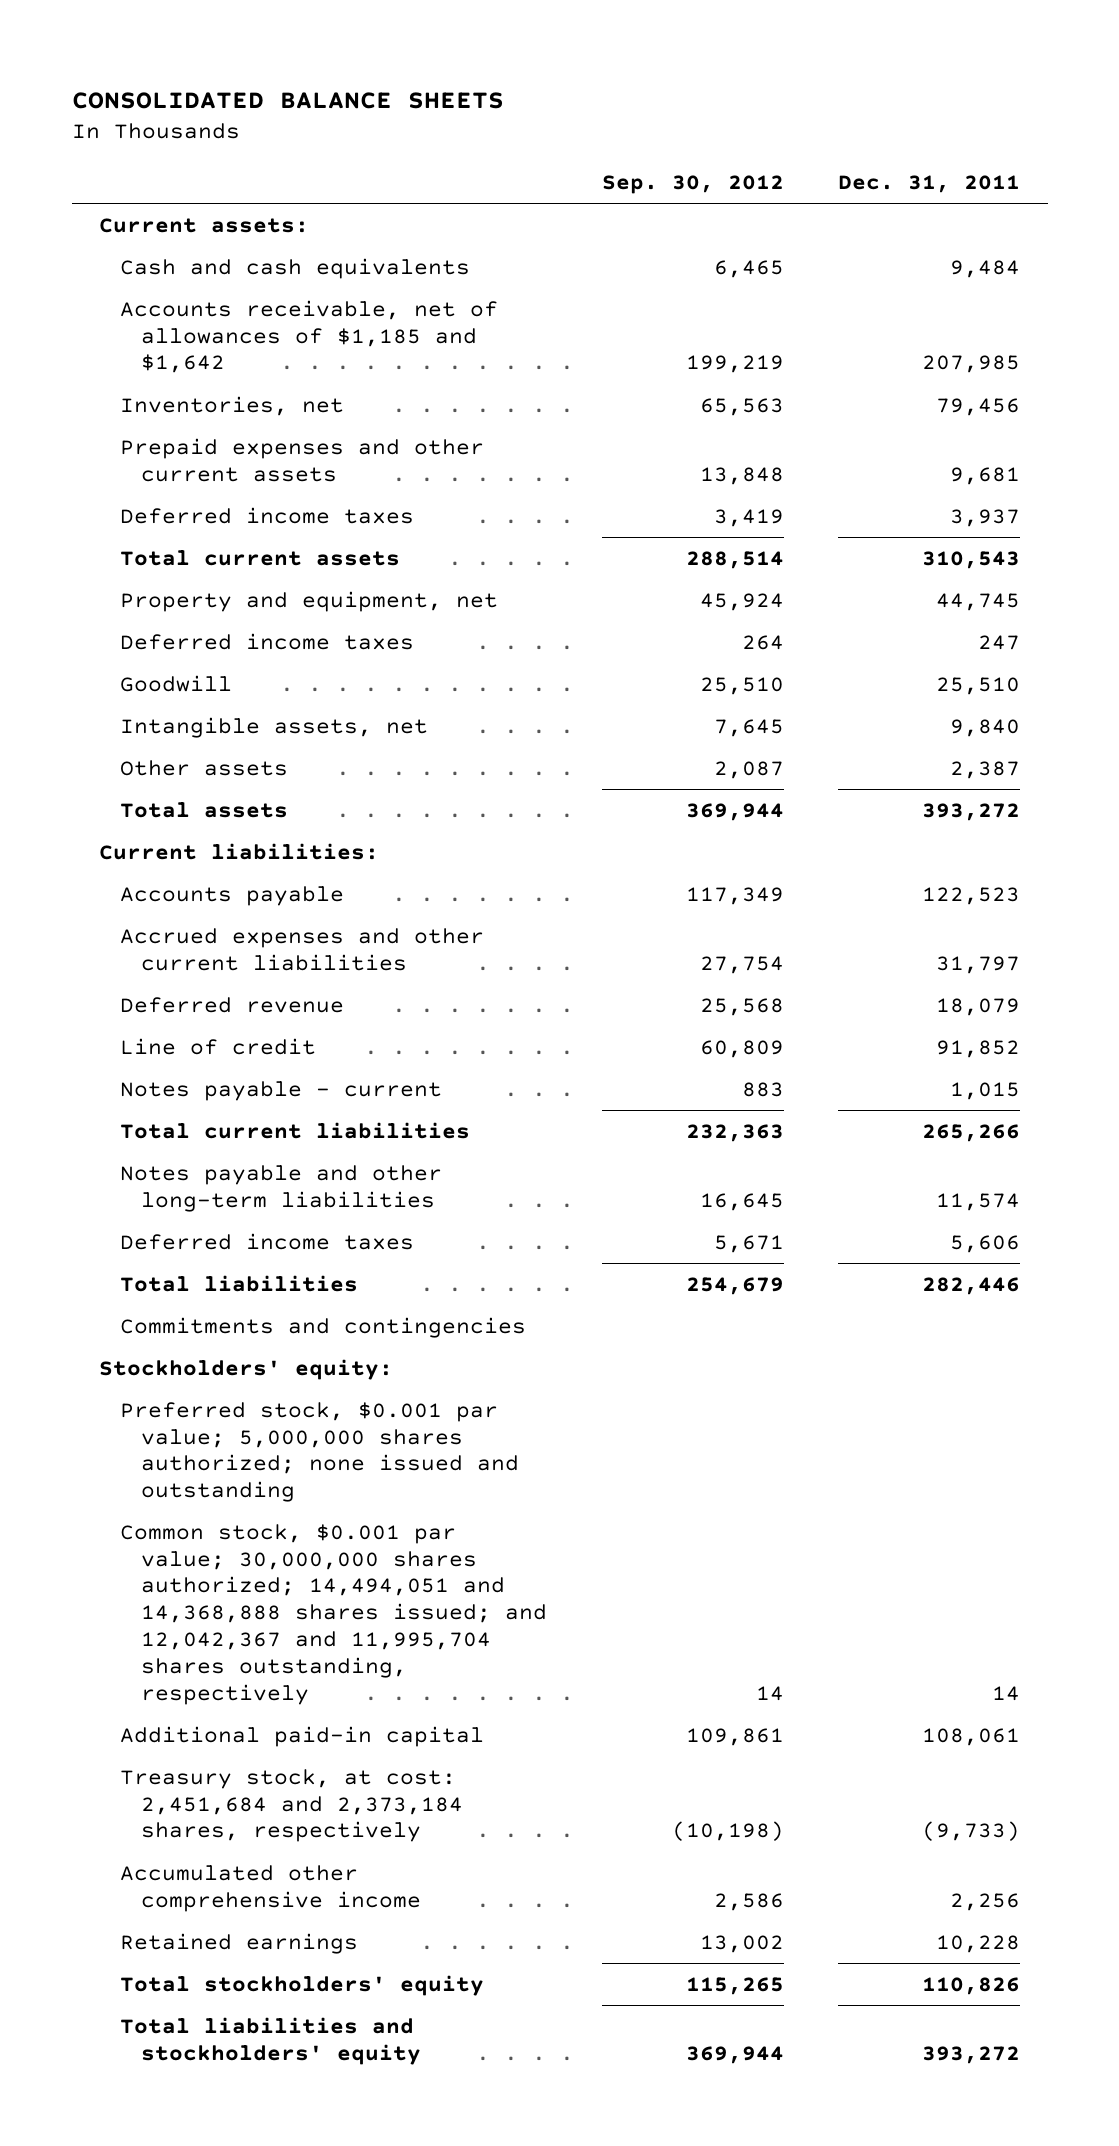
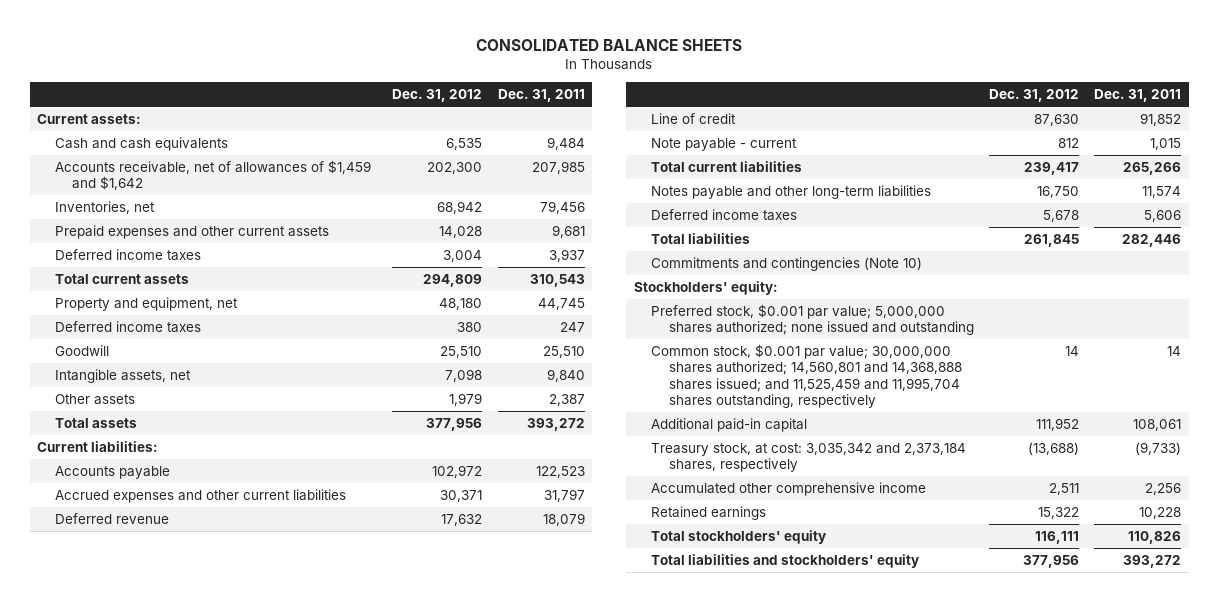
[601,174,784,194] Sep. 30, 2012 -> none
none -> [392,89,483,103] Dec. 31, 2012
[120,299,499,374] Accounts receivable, net of allowances of $1,185 and $1,642 -> [54,159,371,191] Accounts receivable, net of allowances of $1,459 and $1,642
[120,1080,443,1101] Notes payable - current -> [651,137,798,151] Note payable - current
[120,1316,527,1338] Commitments and contingencies -> [651,256,923,271] Commitments and contingencies (Note 10)
[120,1523,548,1706] Common stock, $0.001 par value; 30,000,000 shares authorized; 14,494,051 and 14,368,888 shares issued; and 12,042,367 and 11,995,704 shares outstanding, respectively -> [651,343,962,409] Common stock, $0.001 par value; 30,000,000 shares authorized; 14,560,801 and 14,368,888 shares issued; and 11,525,459 and 11,995,704 shares outstanding, respectively
[120,1768,464,1843] Treasury stock, at cost: 2,451,684 and 2,373,184 shares, respectively -> [651,442,967,473] Treasury stock, at cost: 3,035,342 and 2,373,184 shares, respectively

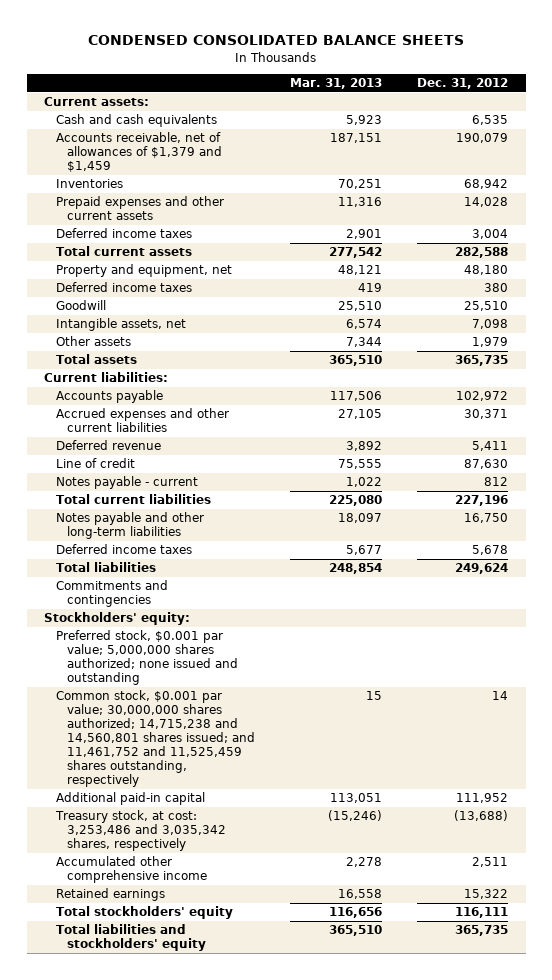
[476,38,743,51] CONSOLIDATED BALANCE SHEETS -> [88,35,465,46] CONDENSED CONSOLIDATED BALANCE SHEETS
[497,89,585,103] Dec. 31, 2011 -> none
none -> [290,78,383,90] Mar. 31, 2013
[54,159,371,191] Accounts receivable, net of allowances of $1,459 and $1,642 -> [55,132,223,173] Accounts receivable, net of allowances of $1,379 and $1,459
[427,161,483,174] 202,300 -> [456,133,509,144] 190,079
[54,200,155,214] Inventories, net -> [55,179,123,189] Inventories
[423,273,483,287] 294,809 -> [455,247,509,259] 282,588
[426,417,483,431] 377,956 -> [455,355,509,367] 365,735
[441,513,483,526] 17,632 -> [472,441,509,452] 5,411
[651,137,798,151] Note payable - current -> [55,476,198,490] Notes payable - current
[1023,161,1079,175] 239,417 -> [455,495,509,507] 227,196
[1023,233,1079,247] 261,845 -> [455,563,509,575] 249,624
[651,256,923,271] Commitments and contingencies (Note 10) -> [55,580,168,608] Commitments and contingencies
[651,343,962,409] Common stock, $0.001 par value; 30,000,000 shares authorized; 14,560,801 and 14,368,888 shares issued; and 11,525,459 and 11,995,704 shares outstanding, respectively -> [55,690,256,788] Common stock, $0.001 par value; 30,000,000 shares authorized; 14,715,238 and 14,560,801 shares issued; and 11,461,752 and 11,525,459 shares outstanding, respectively
[651,442,967,473] Treasury stock, at cost: 3,035,342 and 2,373,184 shares, respectively -> [54,810,227,852] Treasury stock, at cost: 3,253,486 and 3,035,342 shares, respectively
[1022,554,1079,568] 377,956 -> [455,925,509,937] 365,735

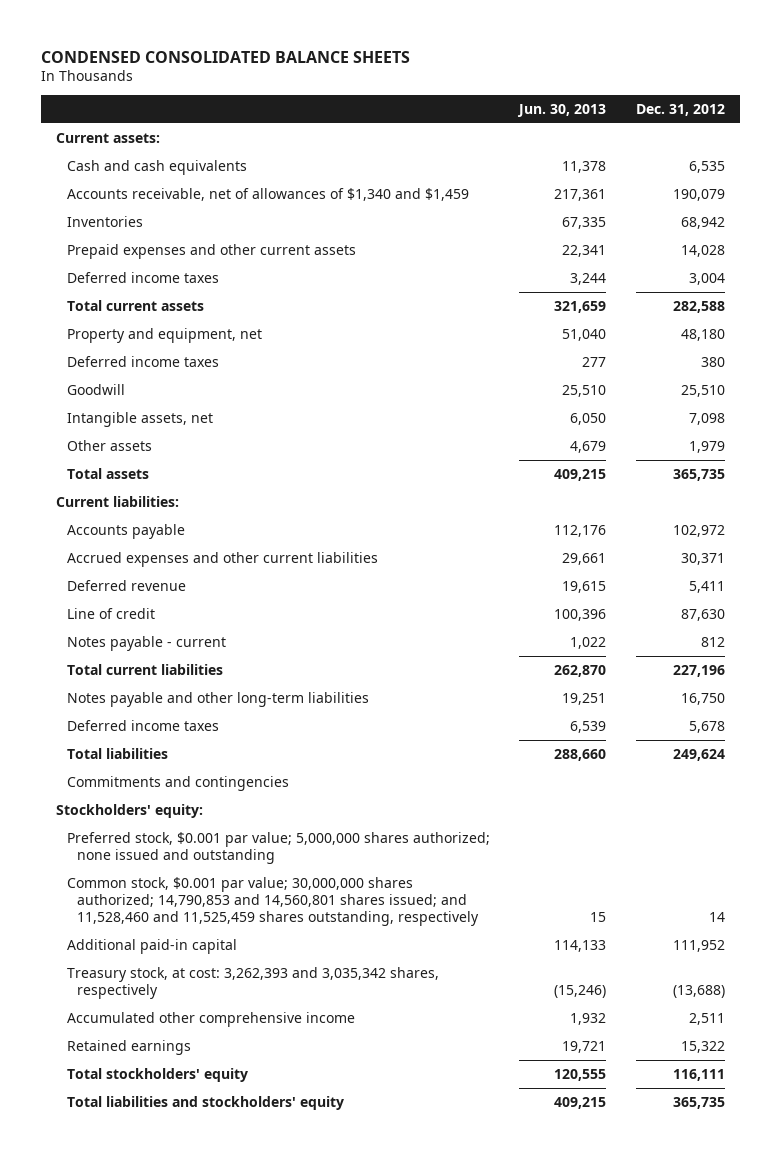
[290,78,383,90] Mar. 31, 2013 -> none
none -> [517,103,607,117] Jun. 30, 2013
[55,132,223,173] Accounts receivable, net of allowances of $1,379 and $1,459 -> [66,187,469,201] Accounts receivable, net of allowances of $1,340 and $1,459
[55,690,256,788] Common stock, $0.001 par value; 30,000,000 shares authorized; 14,715,238 and 14,560,801 shares issued; and 11,461,752 and 11,525,459 shares outstanding, respectively -> [66,876,480,926] Common stock, $0.001 par value; 30,000,000 shares authorized; 14,790,853 and 14,560,801 shares issued; and 11,528,460 and 11,525,459 shares outstanding, respectively
[54,810,227,852] Treasury stock, at cost: 3,253,486 and 3,035,342 shares, respectively -> [66,966,439,999] Treasury stock, at cost: 3,262,393 and 3,035,342 shares, respectively

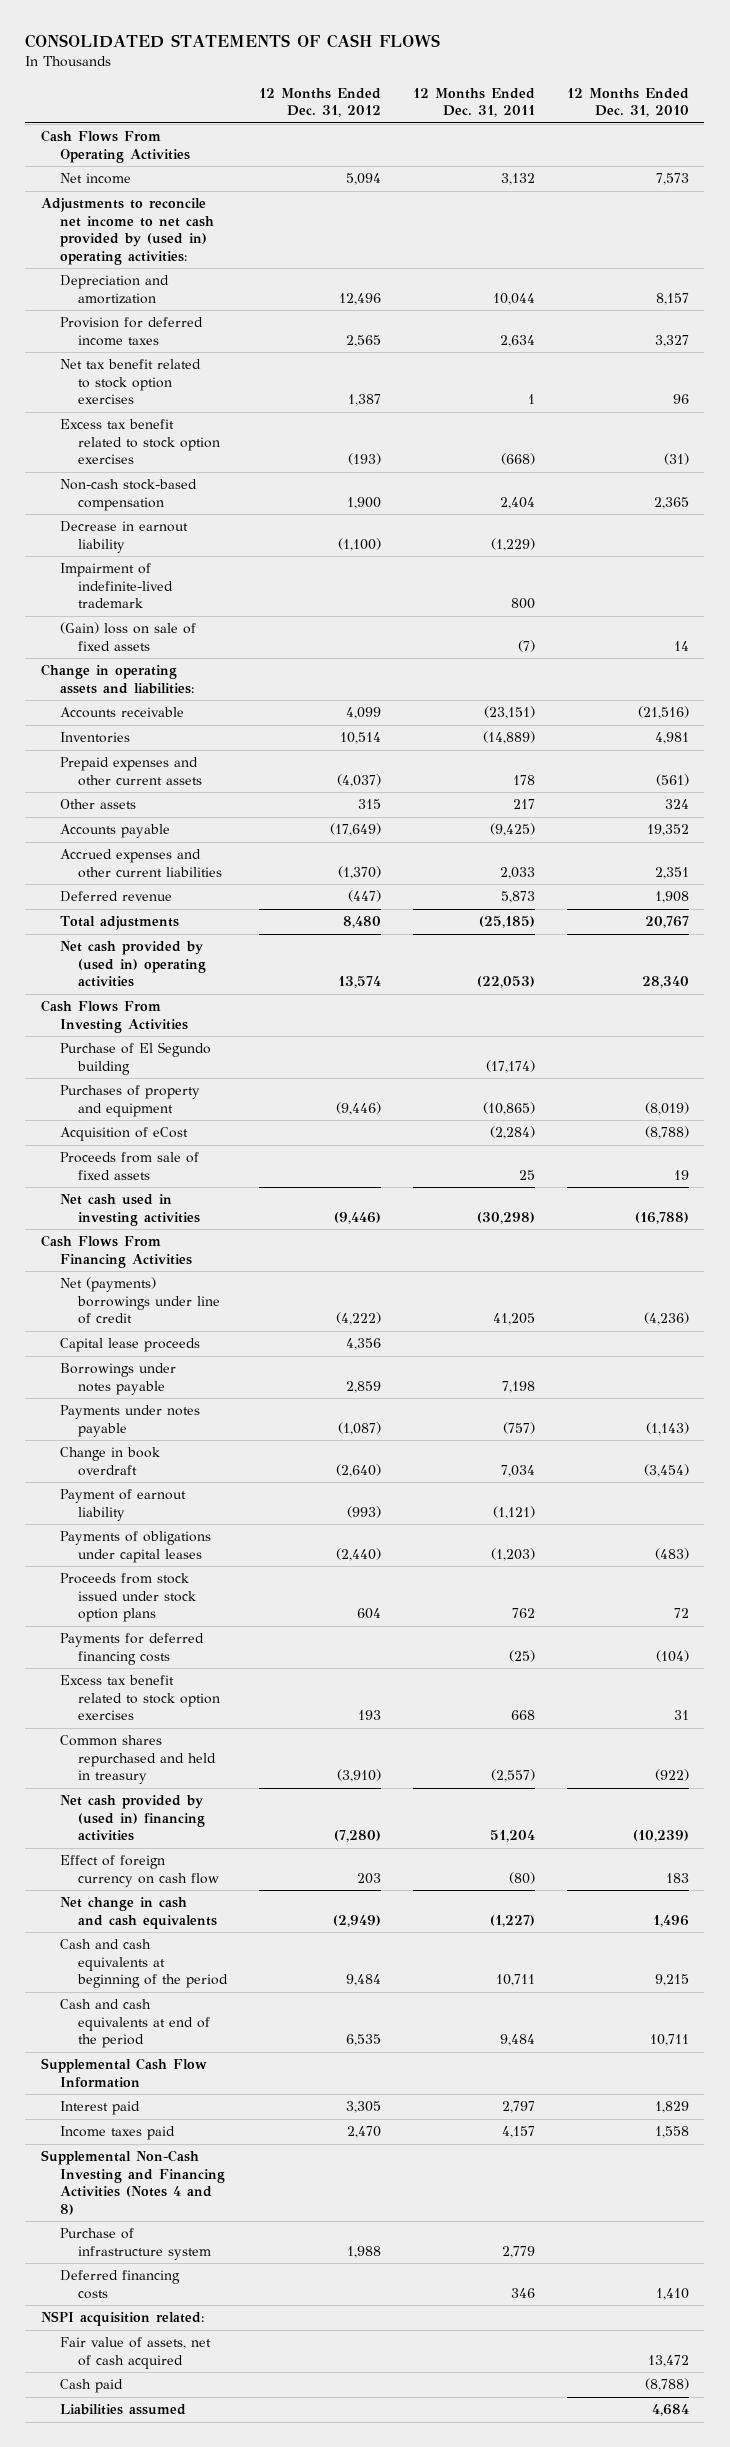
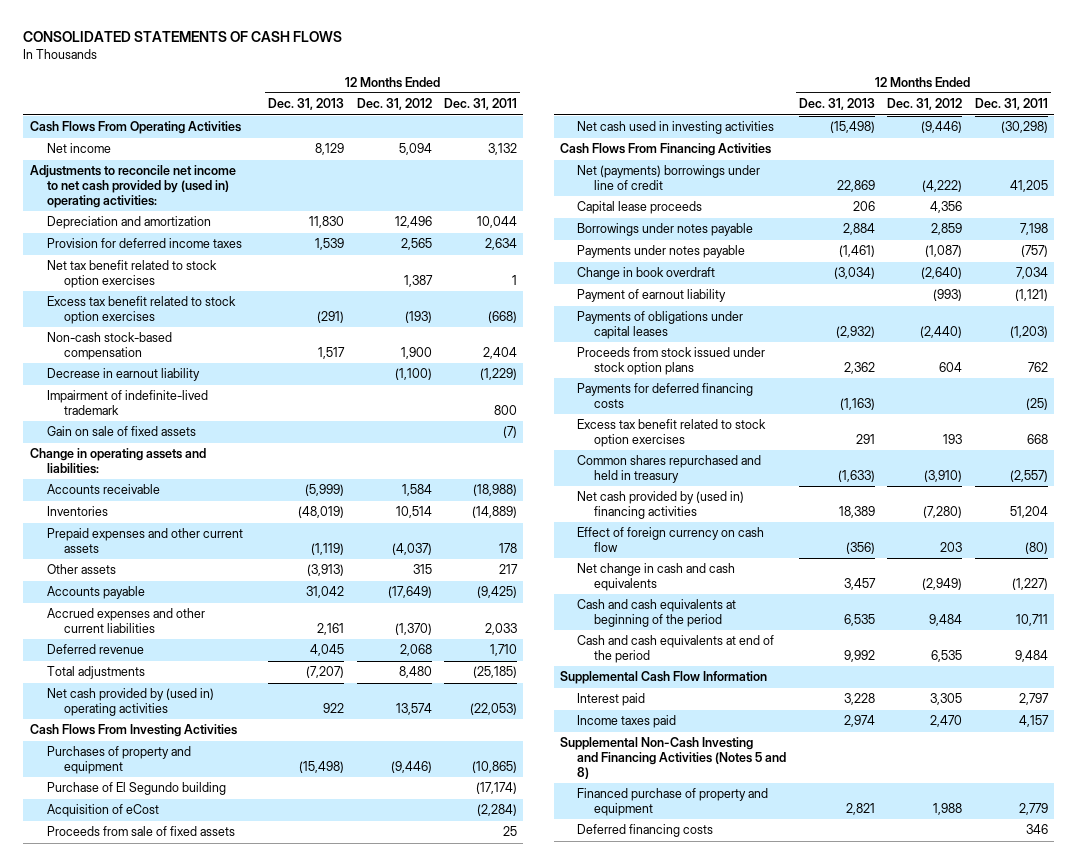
[566,87,689,118] 12 Months Ended Dec. 31, 2010 -> none
none -> [268,98,345,111] Dec. 31, 2013
[59,622,196,651] (Gain) loss on sale of fixed assets -> [46,426,196,437] Gain on sale of fixed assets
[346,707,382,720] 4,099 -> [401,484,432,497] 1,584
[483,706,535,720] (23,151) -> [473,484,518,497] (18,988)
[348,890,382,903] (447) -> [399,644,432,657] 2,068
[500,891,535,904] 5,873 -> [490,644,518,657] 1,710
[59,1042,211,1075] Purchase of El Segundo building -> [46,782,226,796] Purchase of El Segundo building
[40,2150,225,2215] Supplemental Non-Cash Investing and Financing Activities (Notes 4 and 8) -> [560,737,787,779] Supplemental Non-Cash Investing and Financing Activities (Notes 5 and 8)
[59,2228,212,2260] Purchase of infrastructure system -> [577,788,769,816] Financed purchase of property and equipment
[40,2311,204,2327] NSPI acquisition related: -> none
[59,2337,211,2369] Fair value of assets, net of cash acquired -> none
[59,2379,123,2394] Cash paid -> none
[59,2404,186,2416] Liabilities assumed -> none

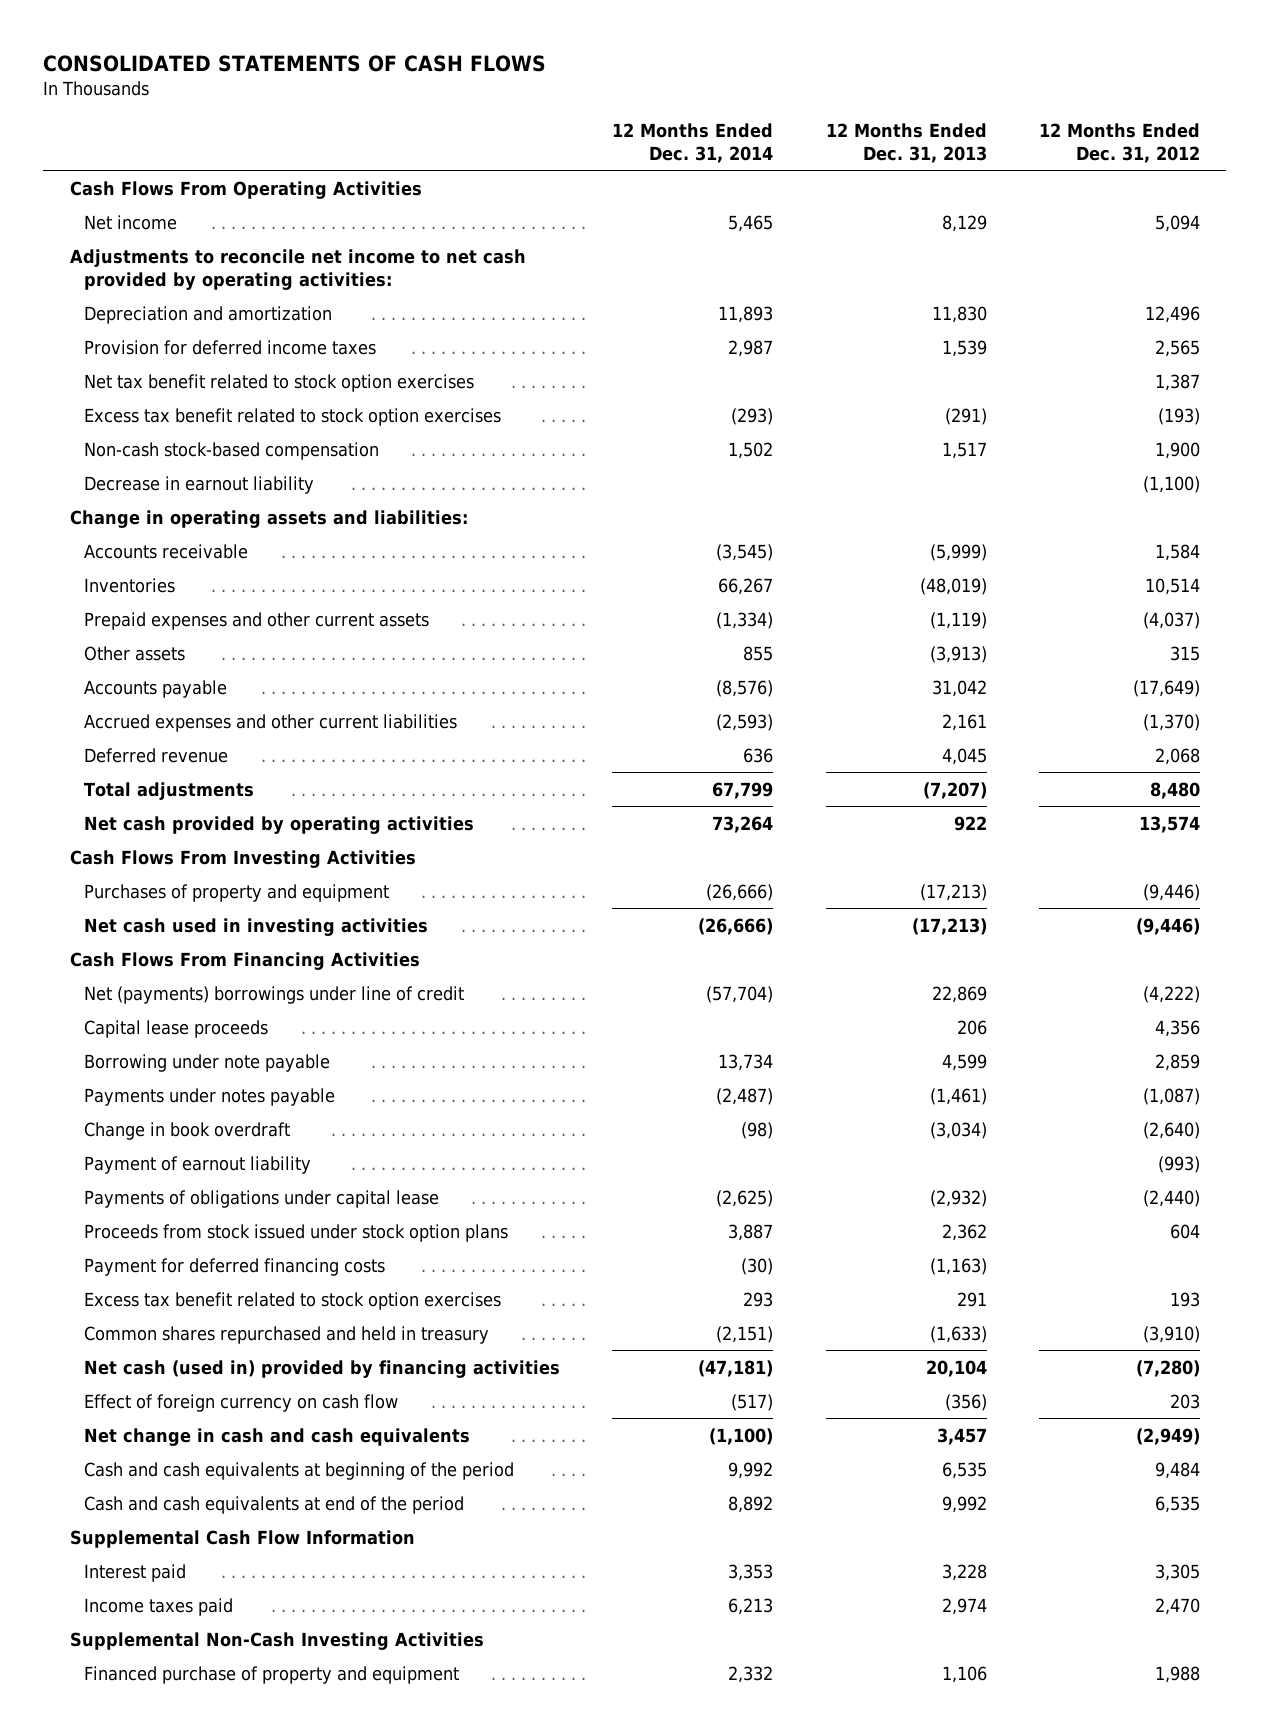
[444,98,518,111] Dec. 31, 2011 -> none
none -> [612,122,774,163] 12 Months Ended Dec. 31, 2014
[29,165,236,208] Adjustments to reconcile net income to net cash provided by (used in) operating activities: -> [69,248,526,290] Adjustments to reconcile net income to net cash provided by operating activities:
[46,390,208,415] Impairment of indefinite-lived trademark -> none
[46,426,196,437] Gain on sale of fixed assets -> none
[46,688,214,716] Net cash provided by (used in) operating activities -> [84,815,475,834] Net cash provided by operating activities
[46,782,226,796] Purchase of El Segundo building -> none
[46,804,159,818] Acquisition of eCost -> none
[46,826,235,837] Proceeds from sale of fixed assets -> none
[299,760,345,773] (15,498) -> [919,883,987,901] (17,213)
[829,121,875,134] (15,498) -> [911,917,987,935] (17,213)
[577,223,754,237] Borrowings under notes payable -> [84,1053,331,1072] Borrowing under note payable
[842,223,875,236] 2,884 -> [941,1053,987,1071] 4,599
[577,311,744,339] Payments of obligations under capital leases -> [84,1189,440,1208] Payments of obligations under capital lease
[577,383,754,408] Payments for deferred financing costs -> [84,1257,386,1276] Payment for deferred financing costs
[577,491,745,519] Net cash provided by (used in) financing activities -> [84,1359,561,1378] Net cash (used in) provided by financing activities
[838,505,875,518] 18,389 -> [925,1359,987,1377] 20,104
[577,824,714,838] Deferred financing costs -> none
[560,737,787,779] Supplemental Non-Cash Investing and Financing Activities (Notes 5 and 8) -> [69,1631,484,1650] Supplemental Non-Cash Investing Activities
[845,802,875,815] 2,821 -> [941,1665,987,1683] 1,106

